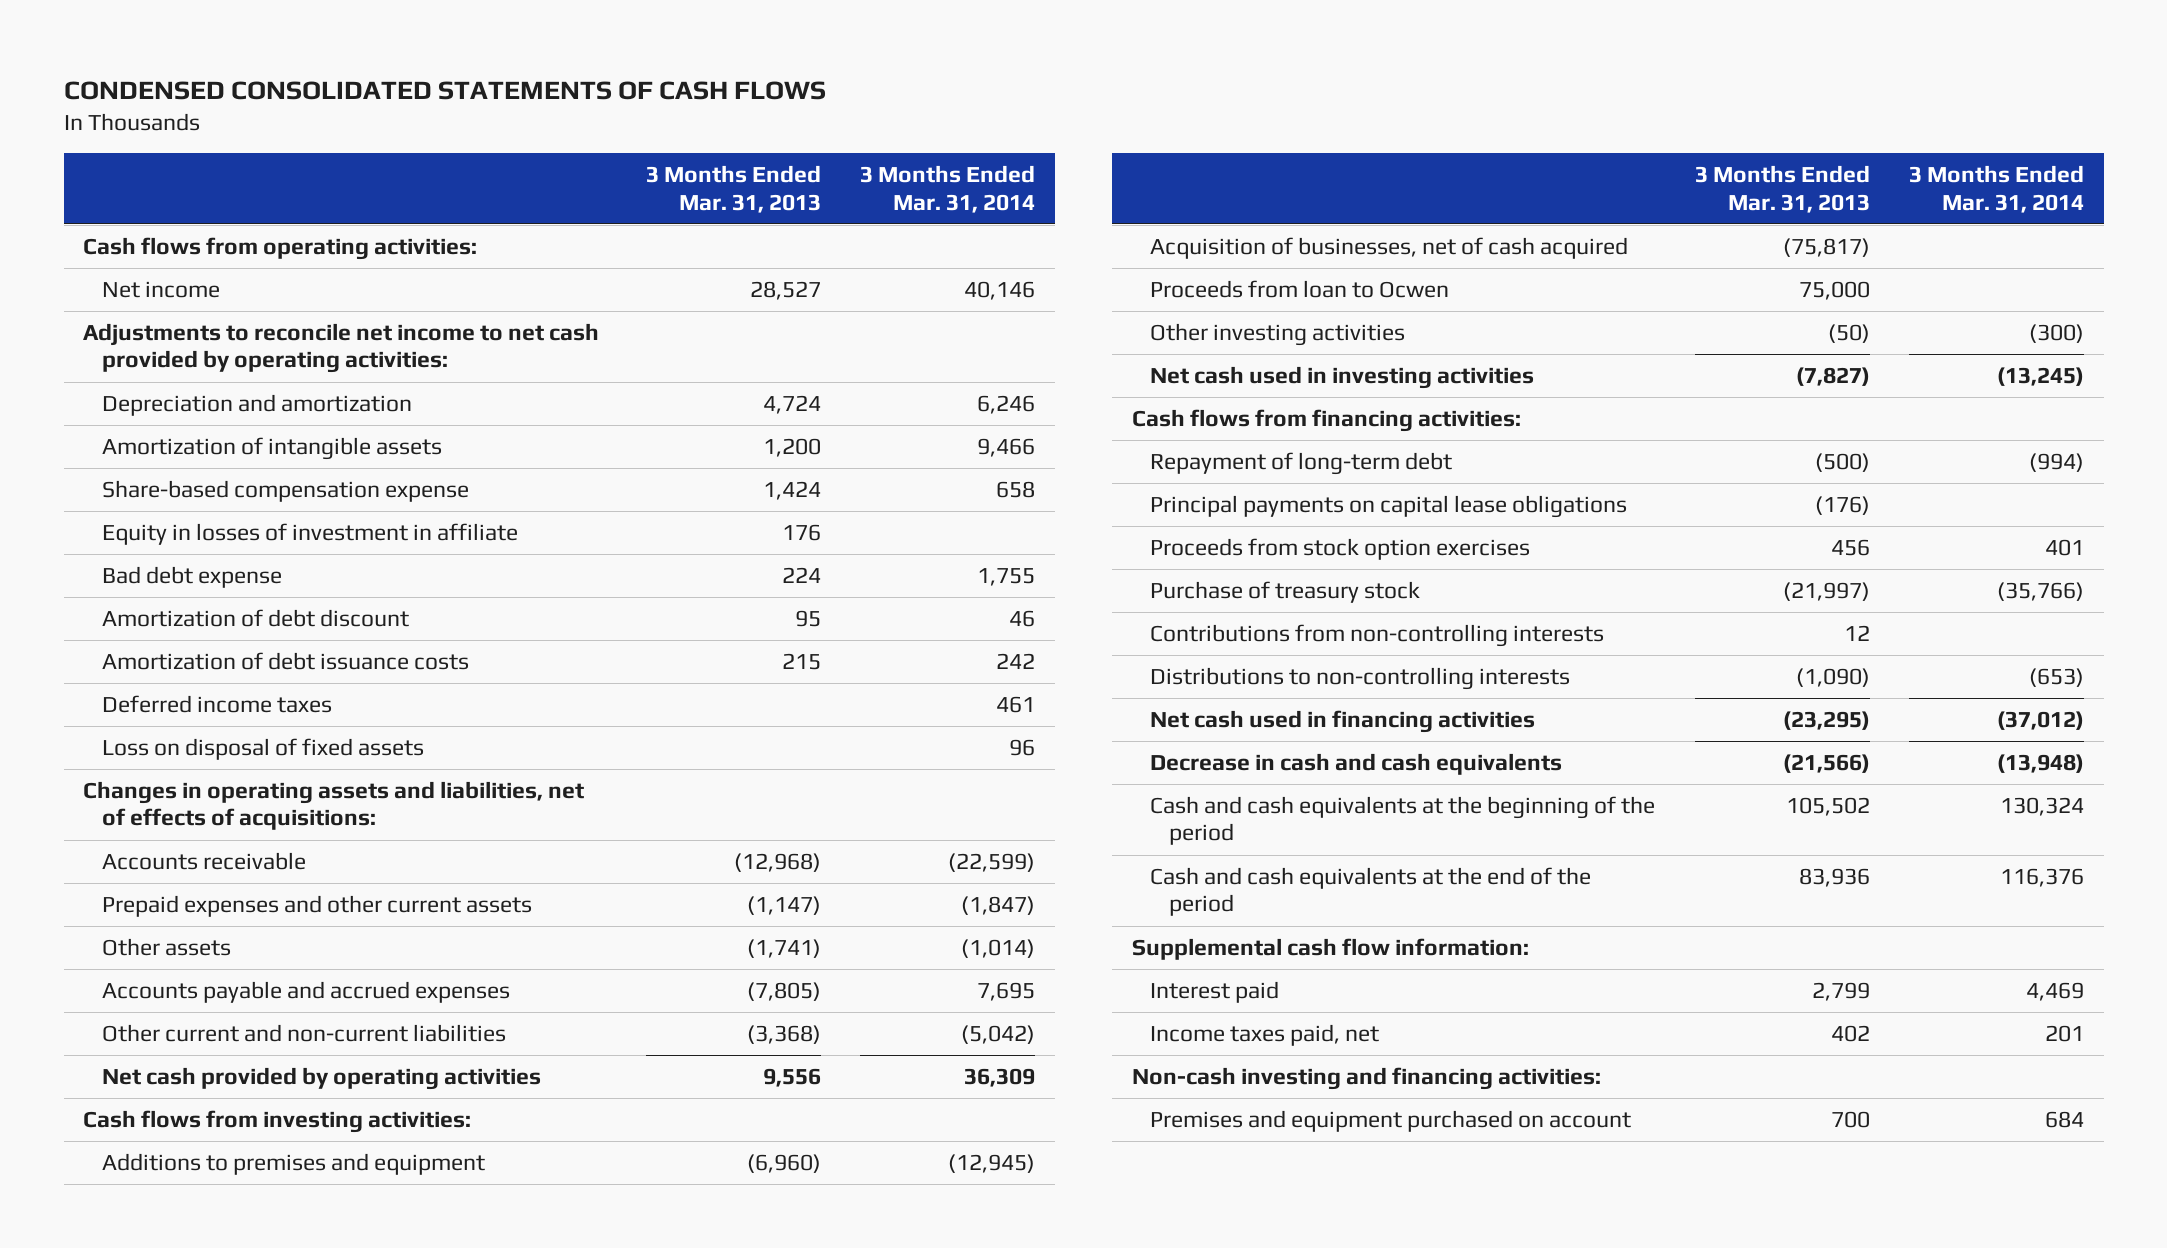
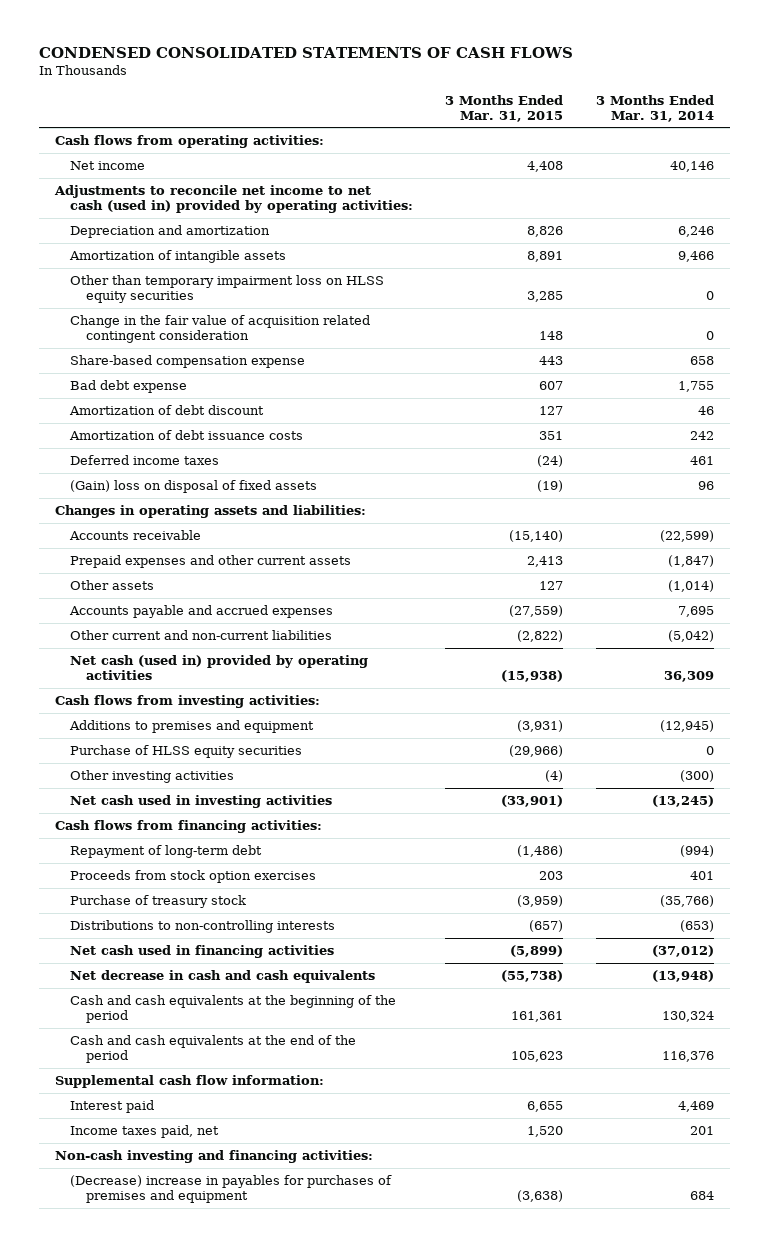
[646,165,822,213] 3 Months Ended Mar. 31, 2013 -> none
none -> [445,94,564,122] 3 Months Ended Mar. 31, 2015
[83,323,600,374] Adjustments to reconcile net income to net cash provided by operating activities: -> [53,184,414,213] Adjustments to reconcile net income to net cash (used in) provided by operating activities:
none -> [70,274,385,303] Other than temporary impairment loss on HLSS equity securities
none -> [70,314,371,343] Change in the fair value of acquisition related contingent consideration
[101,523,518,546] Equity in losses of investment in affiliate -> none
[101,738,424,761] Loss on disposal of fixed assets -> [70,479,318,493] (Gain) loss on disposal of fixed assets
[83,781,585,831] Changes in operating assets and liabilities, net of effects of acquisitions: -> [54,504,366,518] Changes in operating assets and liabilities:
[101,1067,541,1091] Net cash provided by operating activities -> [70,654,369,680] Net cash (used in) provided by operating activities
[1150,237,1629,260] Acquisition of businesses, net of cash acquired -> none
[1150,280,1450,299] Proceeds from loan to Ocwen -> none
none -> [70,744,303,758] Purchase of HLSS equity securities
[1150,495,1628,519] Principal payments on capital lease obligations -> none
[1150,624,1605,648] Contributions from non-controlling interests -> none
[1150,753,1563,776] Decrease in cash and cash equivalents -> [70,969,376,983] Net decrease in cash and cash equivalents
[1150,1110,1632,1133] Premises and equipment purchased on account -> [70,1174,393,1203] (Decrease) increase in payables for purchases of premises and equipment

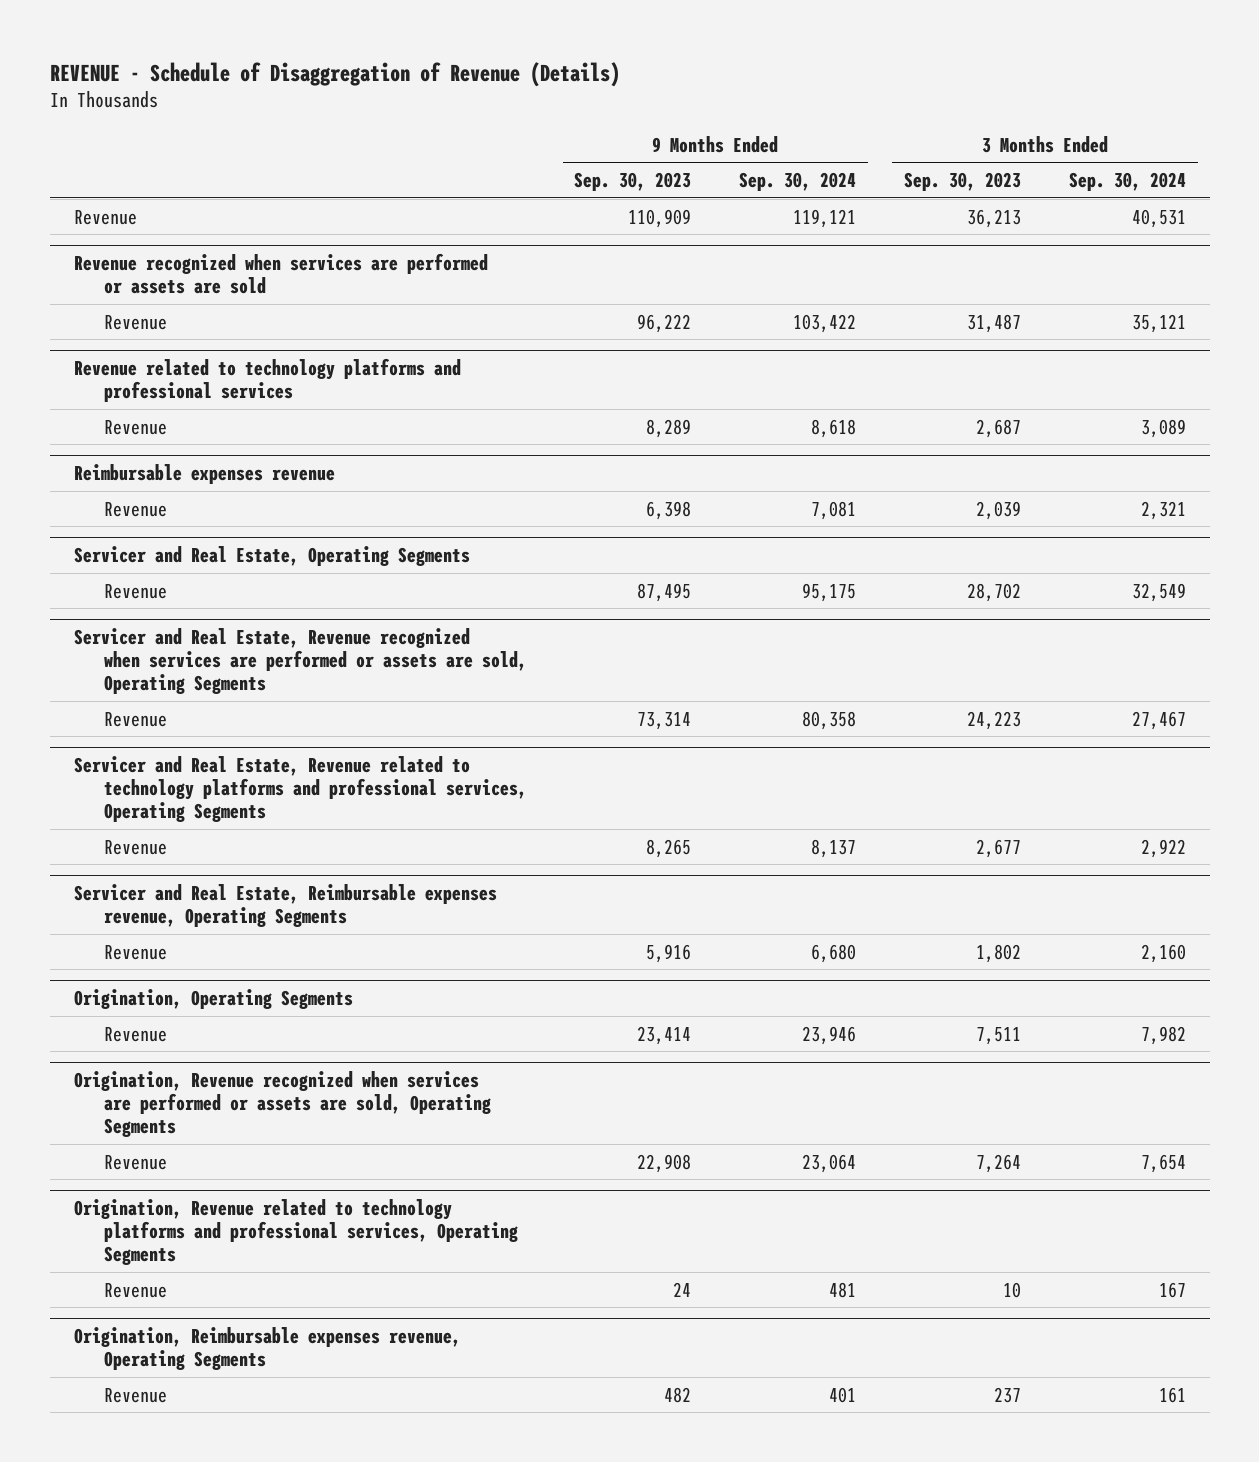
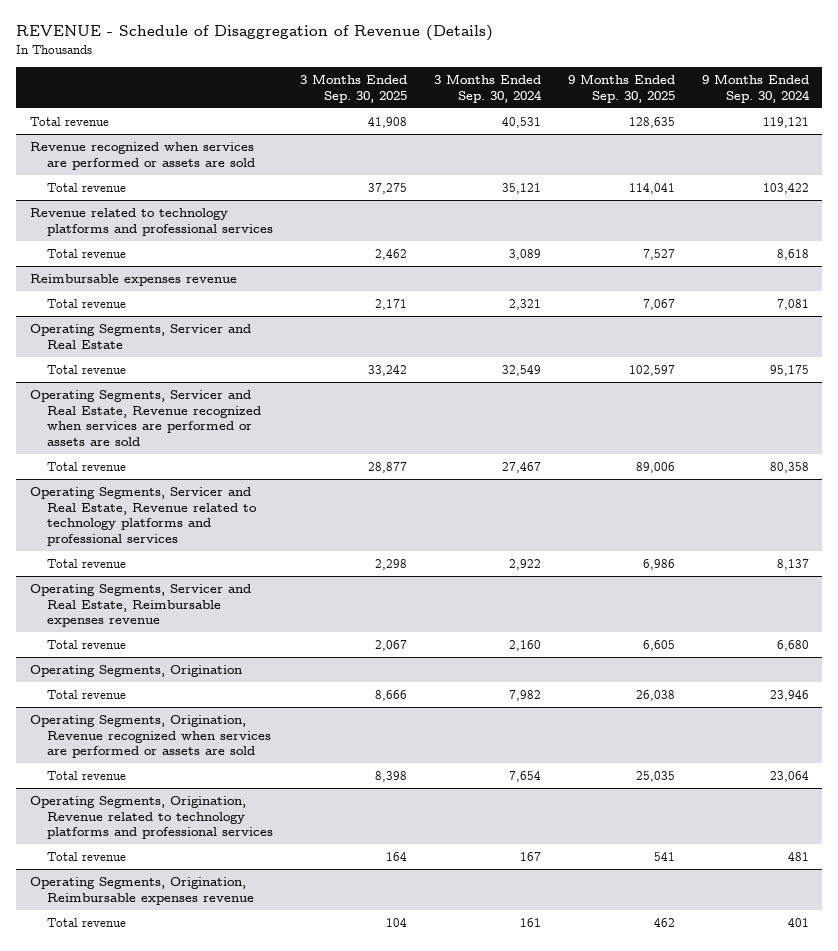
[574,172,692,192] Sep. 30, 2023 -> none
[903,172,1021,192] Sep. 30, 2023 -> none
none -> [300,73,408,103] 3 Months Ended Sep. 30, 2025
none -> [567,73,675,103] 9 Months Ended Sep. 30, 2025
[73,209,137,225] Revenue -> [29,116,109,126] Total revenue
[103,314,167,330] Revenue -> [47,182,127,192] Total revenue
[103,419,167,435] Revenue -> [47,248,127,258] Total revenue
[103,501,167,517] Revenue -> [47,298,127,308] Total revenue
[73,546,470,567] Servicer and Real Estate, Operating Segments -> [29,323,251,349] Operating Segments, Servicer and Real Estate
[103,583,167,599] Revenue -> [47,364,127,374] Total revenue
[73,628,527,695] Servicer and Real Estate, Revenue recognized when services are performed or assets are sold, Operating Segments -> [29,389,262,447] Operating Segments, Servicer and Real Estate, Revenue recognized when services are performed or assets are sold
[103,711,167,727] Revenue -> [47,461,127,471] Total revenue
[73,756,527,823] Servicer and Real Estate, Revenue related to technology platforms and professional services, Operating Segments -> [29,486,258,547] Operating Segments, Servicer and Real Estate, Revenue related to technology platforms and professional services
[103,839,167,855] Revenue -> [47,558,127,568] Total revenue
[73,884,497,928] Servicer and Real Estate, Reimbursable expenses revenue, Operating Segments -> [29,583,251,628] Operating Segments, Servicer and Real Estate, Reimbursable expenses revenue
[103,944,167,960] Revenue -> [47,639,127,649] Total revenue
[73,989,353,1010] Origination, Operating Segments -> [29,664,242,677] Operating Segments, Origination
[103,1026,167,1042] Revenue -> [47,689,127,699] Total revenue
[73,1071,491,1138] Origination, Revenue recognized when services are performed or assets are sold, Operating Segments -> [29,714,272,759] Operating Segments, Origination, Revenue recognized when services are performed or assets are sold
[103,1154,167,1170] Revenue -> [47,770,127,780] Total revenue
[73,1199,518,1266] Origination, Revenue related to technology platforms and professional services, Operating Segments -> [29,795,274,840] Operating Segments, Origination, Revenue related to technology platforms and professional services
[103,1282,167,1298] Revenue -> [47,851,127,861] Total revenue
[73,1327,461,1371] Origination, Reimbursable expenses revenue, Operating Segments -> [29,876,255,905] Operating Segments, Origination, Reimbursable expenses revenue
[103,1387,167,1403] Revenue -> [47,917,127,927] Total revenue

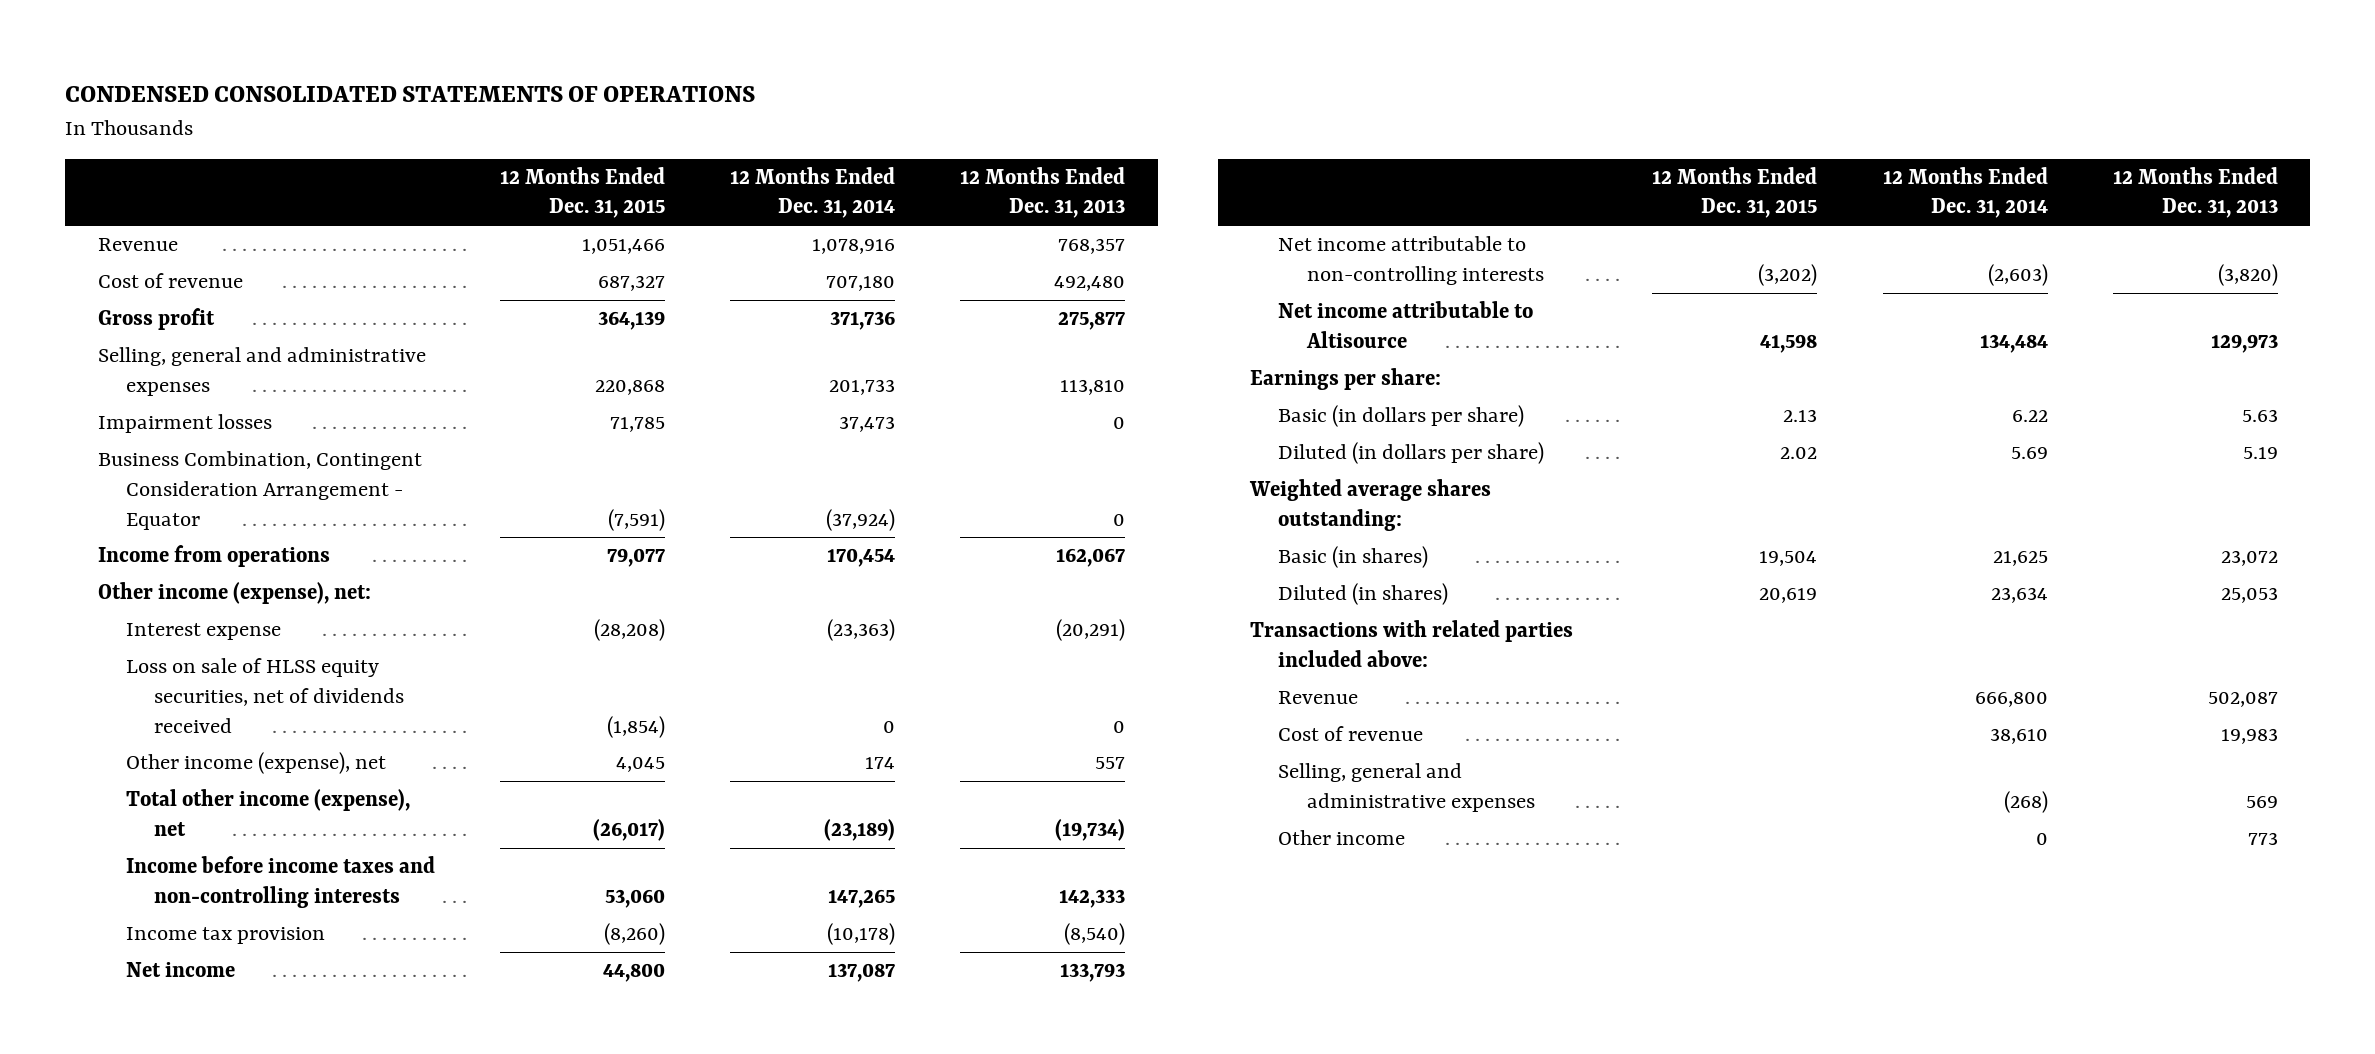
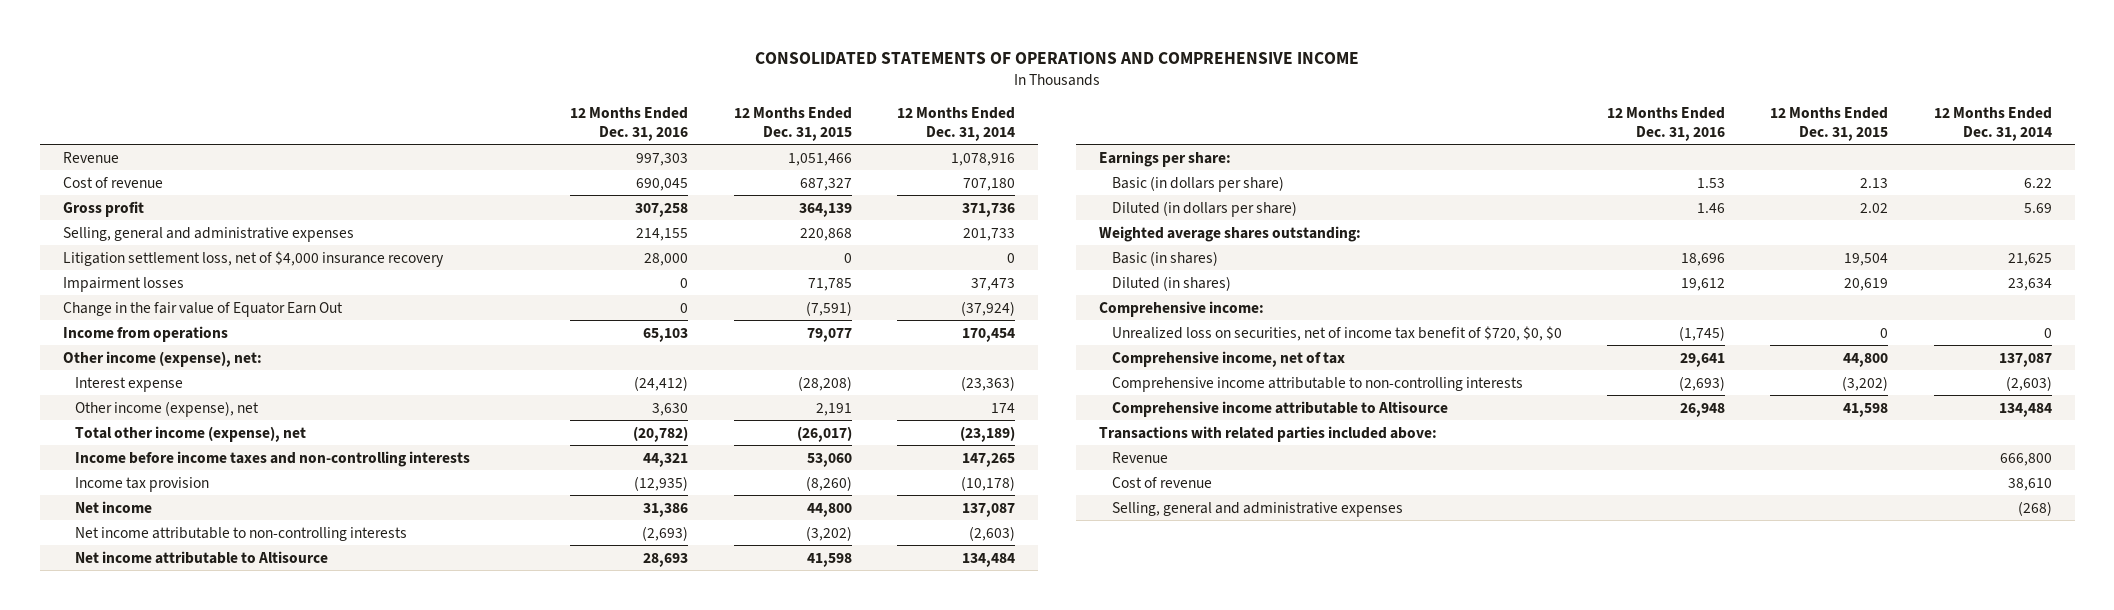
[64,86,755,103] CONDENSED CONSOLIDATED STATEMENTS OF OPERATIONS -> [755,51,1360,64] CONSOLIDATED STATEMENTS OF OPERATIONS AND COMPREHENSIVE INCOME
[960,166,1126,219] 12 Months Ended Dec. 31, 2013 -> none
none -> [570,106,689,141] 12 Months Ended Dec. 31, 2016
none -> [62,250,444,267] Litigation settlement loss, net of $4,000 insurance recovery
[97,451,422,530] Business Combination, Contingent Consideration Arrangement - Equator -> [62,301,343,317] Change in the fair value of Equator Earn Out
[125,658,405,733] Loss on sale of HLSS equity securities, net of dividends received -> none
[615,757,665,773] 4,045 -> [815,402,852,416] 2,191
none -> [1099,300,1265,317] Comprehensive income:
none -> [1111,325,1562,341] Unrealized loss on securities, net of income tax benefit of $720, $0, $0
none -> [1111,350,1345,367] Comprehensive income, net of tax
none -> [1111,376,1523,392] Comprehensive income attributable to non-controlling interests
none -> [1111,400,1448,417] Comprehensive income attributable to Altisource
[1278,830,1406,846] Other income -> none

